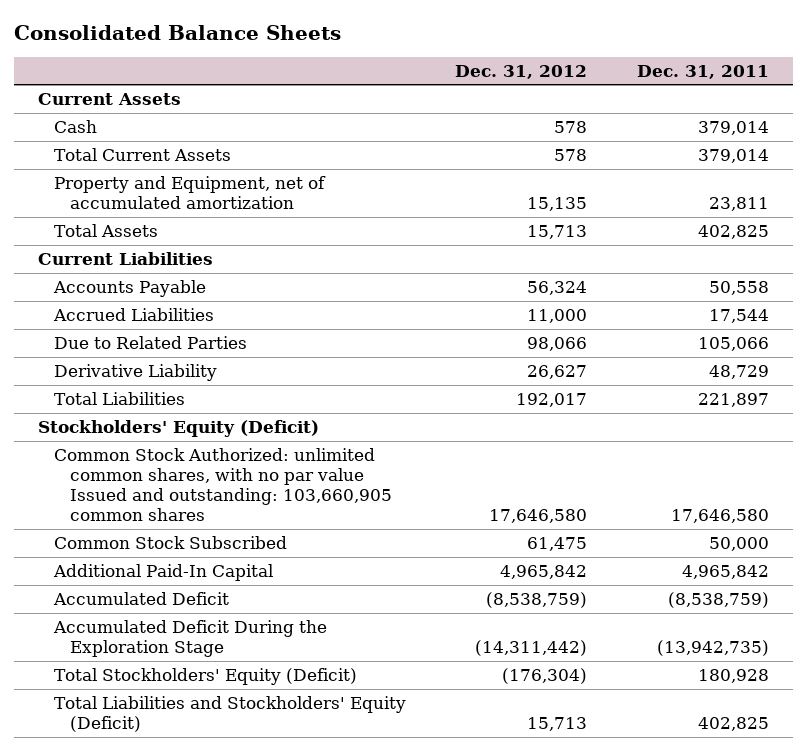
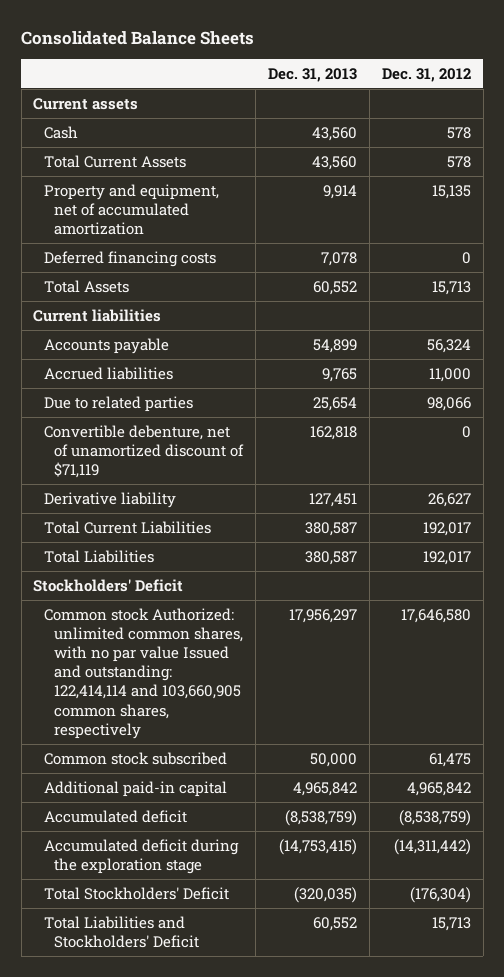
[636,64,769,79] Dec. 31, 2011 -> none
none -> [268,67,358,82] Dec. 31, 2013
[38,92,182,105] Current Assets -> [33,97,139,110] Current assets
[53,175,326,210] Property and Equipment, net of accumulated amortization -> [43,183,219,236] Property and equipment, net of accumulated amortization
none -> [43,250,216,267] Deferred financing costs
[38,251,214,265] Current Liabilities -> [33,308,162,322] Current liabilities
[52,279,206,297] Accounts Payable -> [43,337,169,354] Accounts payable
[52,307,214,321] Accrued Liabilities -> [43,366,173,380] Accrued liabilities
[53,335,247,349] Due to Related Parties -> [43,395,193,412] Due to related parties
none -> [43,424,245,479] Convertible debenture, net of unamortized discount of $71,119
[53,363,217,381] Derivative Liability -> [43,491,176,508] Derivative liability
none -> [43,520,211,534] Total Current Liabilities
[38,419,320,437] Stockholders' Equity (Deficit) -> [33,578,184,592] Stockholders' Deficit
[53,447,392,522] Common Stock Authorized: unlimited common shares, with no par value Issued and outstanding: 103,660,905 common shares -> [43,607,244,739] Common stock Authorized: unlimited common shares, with no par value Issued and outstanding: 122,414,114 and 103,660,905 common shares, respectively
[53,535,287,549] Common Stock Subscribed -> [43,751,227,765] Common stock subscribed
[52,563,273,581] Additional Paid-In Capital -> [43,780,227,797] Additional paid-in capital
[52,591,229,605] Accumulated Deficit -> [43,809,187,823] Accumulated deficit
[52,619,327,658] Accumulated Deficit During the Exploration Stage -> [43,838,239,874] Accumulated deficit during the exploration stage
[53,667,357,685] Total Stockholders' Equity (Deficit) -> [43,886,229,900] Total Stockholders' Deficit
[53,695,406,733] Total Liabilities and Stockholders' Equity (Deficit) -> [43,915,200,948] Total Liabilities and Stockholders' Deficit

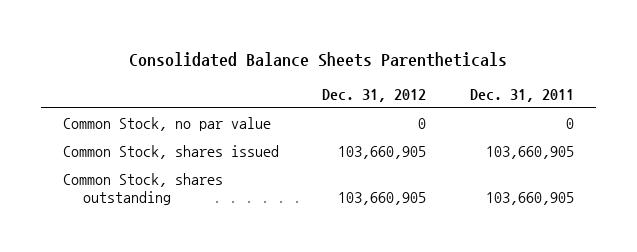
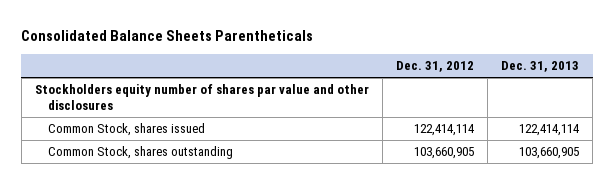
[470,88,575,102] Dec. 31, 2011 -> none
none -> [501,61,580,73] Dec. 31, 2013
[62,116,271,131] Common Stock, no par value -> none
none -> [34,84,369,111] Stockholders equity number of shares par value and other disclosures
[338,145,427,159] 103,660,905 -> [414,124,476,137] 122,414,114

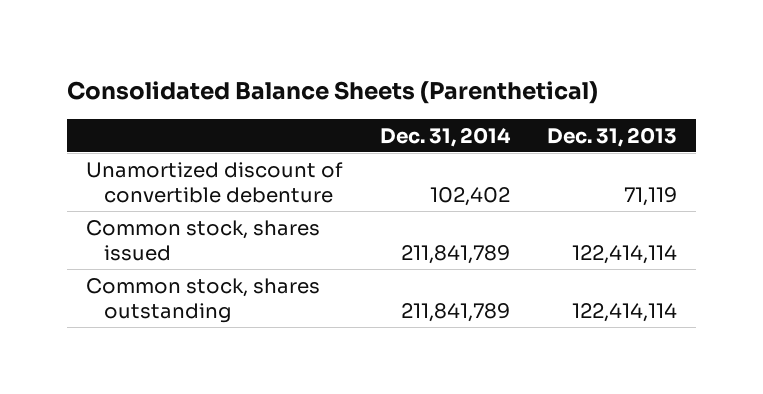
[21,30,314,42] Consolidated Balance Sheets Parentheticals -> [67,80,599,104] Consolidated Balance Sheets (Parenthetical)
[396,61,475,73] Dec. 31, 2012 -> none
none -> [380,126,512,147] Dec. 31, 2014
[34,84,369,111] Stockholders equity number of shares par value and other disclosures -> none
none -> [85,161,343,204] Unamortized discount of convertible debenture
[47,123,205,137] Common Stock, shares issued -> [85,219,320,262] Common stock, shares issued
[47,146,233,160] Common Stock, shares outstanding -> [85,277,320,324] Common stock, shares outstanding
[519,147,580,160] 103,660,905 -> [572,303,678,323] 122,414,114

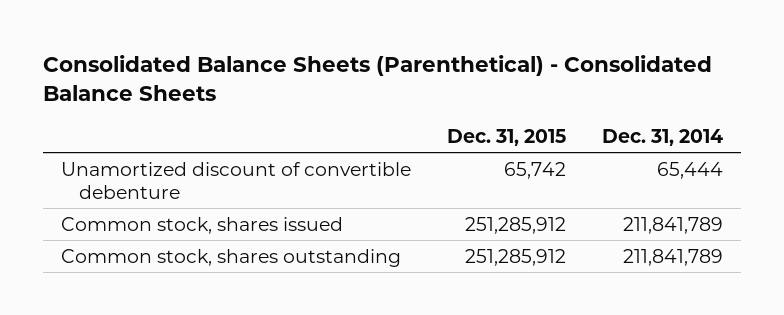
[67,80,599,104] Consolidated Balance Sheets (Parenthetical) -> [42,55,712,102] Consolidated Balance Sheets (Parenthetical) - Consolidated Balance Sheets
[547,126,678,147] Dec. 31, 2013 -> none
none -> [447,129,567,147] Dec. 31, 2015
[430,187,511,207] 102,402 -> [657,161,724,179] 65,444

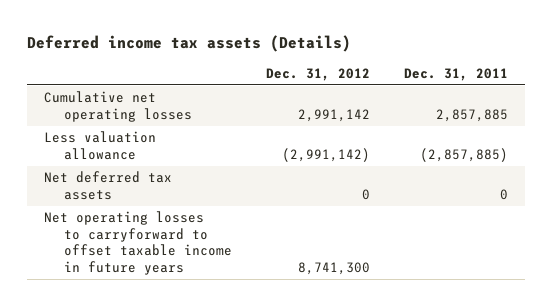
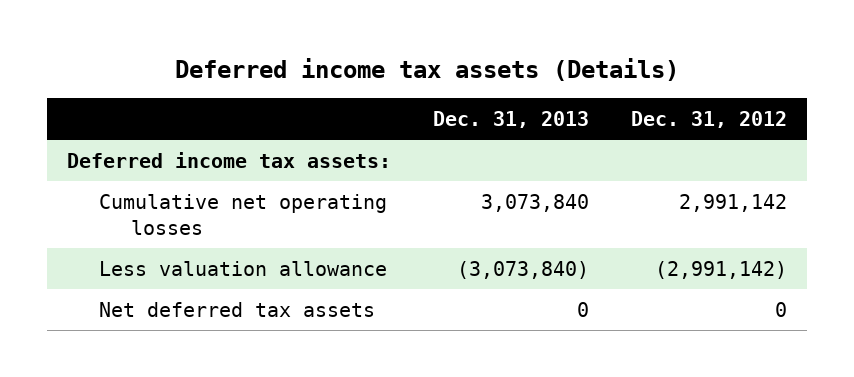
[404,67,509,81] Dec. 31, 2011 -> none
none -> [432,111,589,129] Dec. 31, 2013
none -> [67,151,392,168] Deferred income tax assets:
[44,211,233,275] Net operating losses to carryforward to offset taxable income in future years -> none

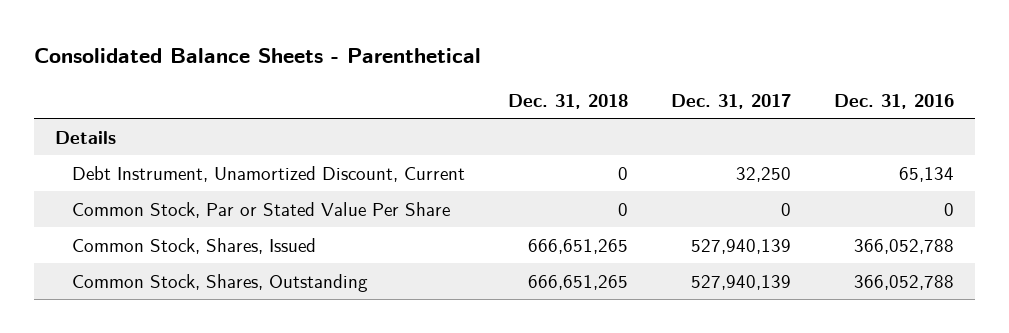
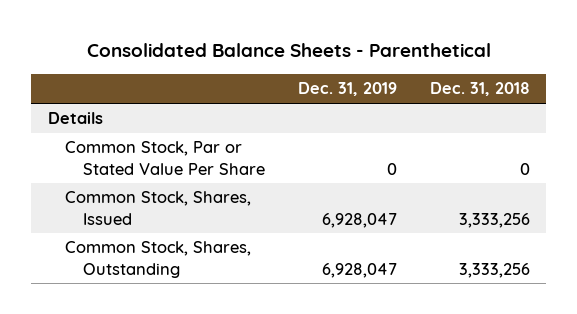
[670,94,791,110] Dec. 31, 2017 -> none
[833,94,954,110] Dec. 31, 2016 -> none
none -> [297,82,397,97] Dec. 31, 2019
[71,165,465,182] Debt Instrument, Unamortized Discount, Current -> none
[527,238,628,254] 666,651,265 -> [458,212,530,228] 3,333,256
[527,274,628,290] 666,651,265 -> [458,262,530,278] 3,333,256

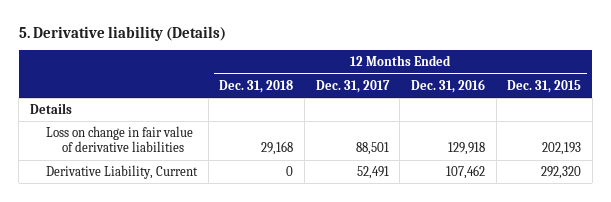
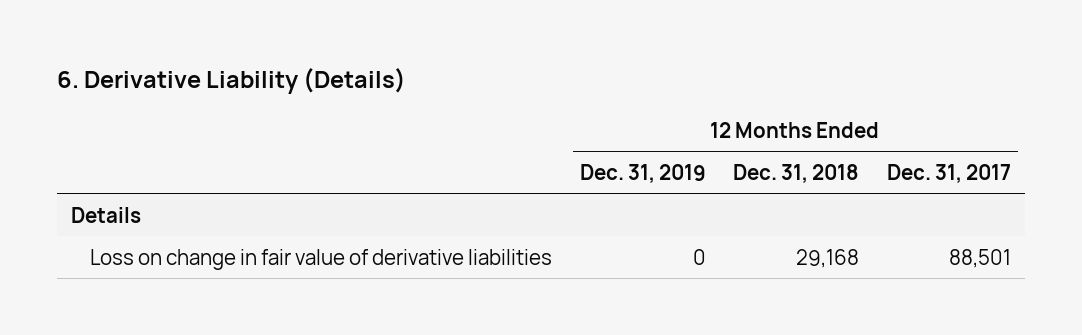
[18,26,226,42] 5. Derivative liability (Details) -> [56,68,406,95] 6. Derivative Liability (Details)
[411,78,486,93] Dec. 31, 2016 -> none
[507,79,582,93] Dec. 31, 2015 -> none
none -> [579,163,706,183] Dec. 31, 2019
[46,164,199,179] Derivative Liability, Current -> none

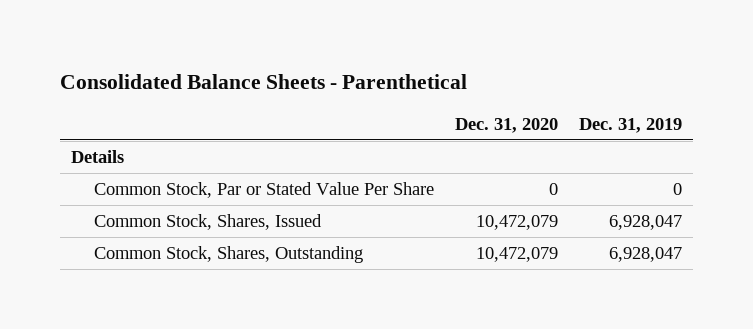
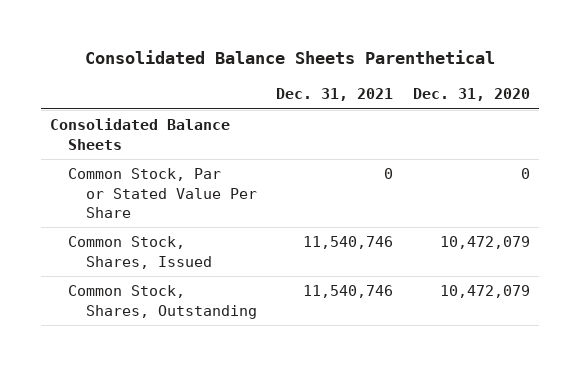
[60,74,468,90] Consolidated Balance Sheets - Parenthetical -> [85,49,496,64] Consolidated Balance Sheets Parenthetical
[579,117,683,133] Dec. 31, 2019 -> none
none -> [276,87,394,101] Dec. 31, 2021
[71,150,125,164] Details -> [50,118,231,150] Consolidated Balance Sheets

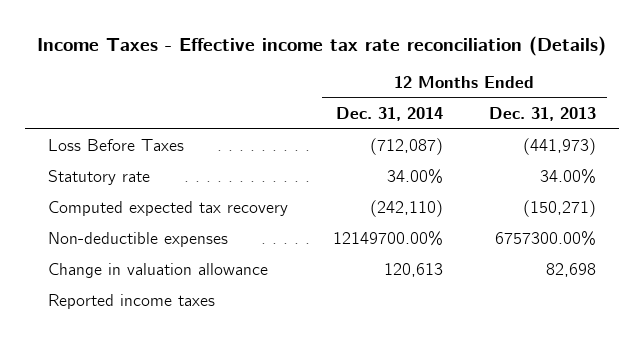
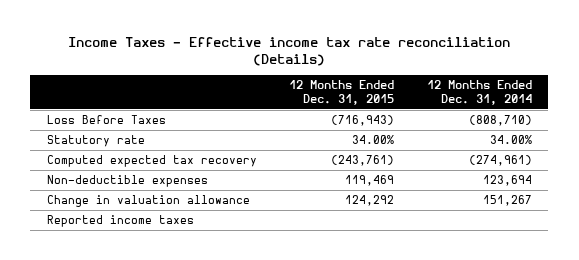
[488,106,596,121] Dec. 31, 2013 -> none
none -> [289,80,395,105] 12 Months Ended Dec. 31, 2015
[370,138,444,156] (712,087) -> [469,115,533,127] (808,710)
[370,200,444,218] (242,110) -> [469,155,533,167] (274,961)
[333,231,444,247] 12149700.00% -> [483,175,533,187] 123,694
[384,263,444,278] 120,613 -> [483,195,533,207] 151,267

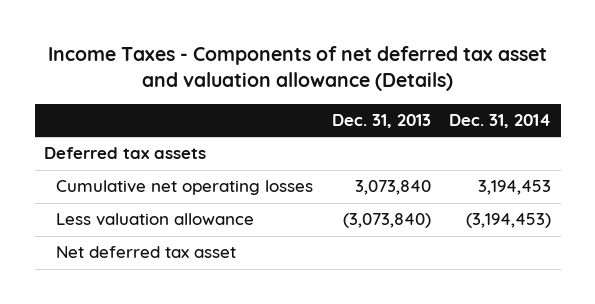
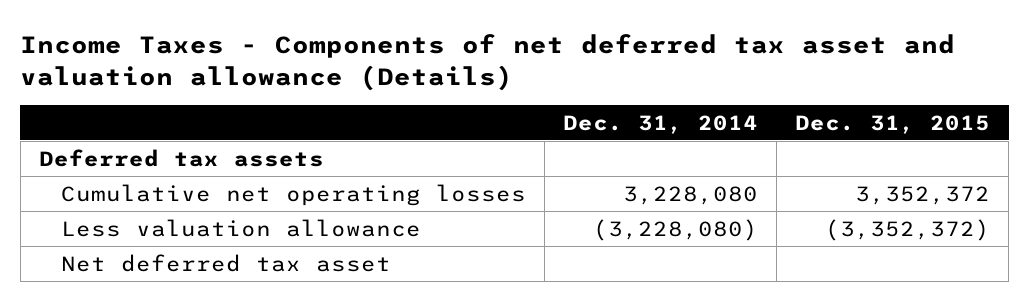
[331,113,431,128] Dec. 31, 2013 -> none
none -> [795,114,991,134] Dec. 31, 2015
[478,180,552,196] 3,194,453 -> [623,185,759,205] 3,228,080
[466,213,552,229] (3,194,453) -> [593,218,759,241] (3,228,080)

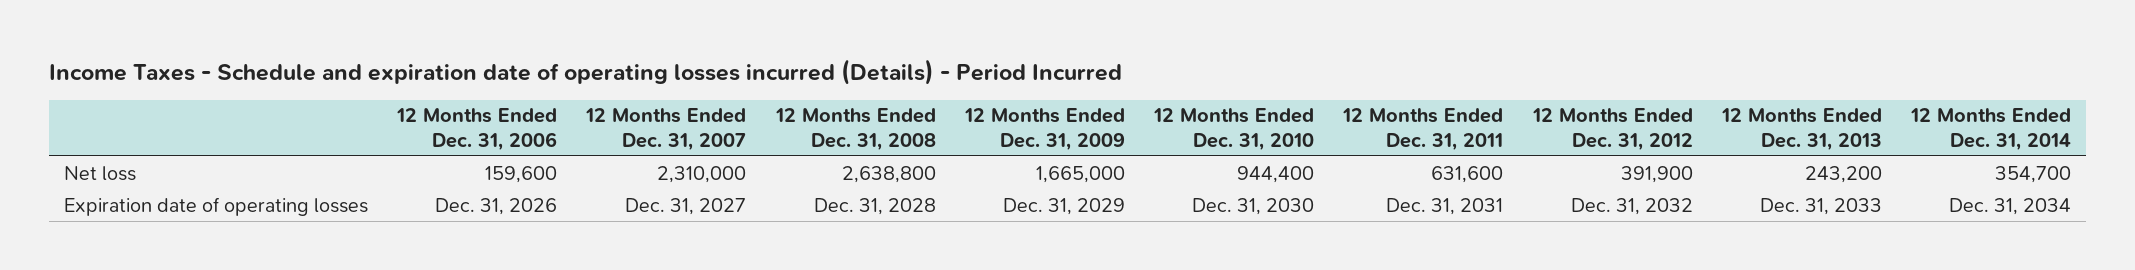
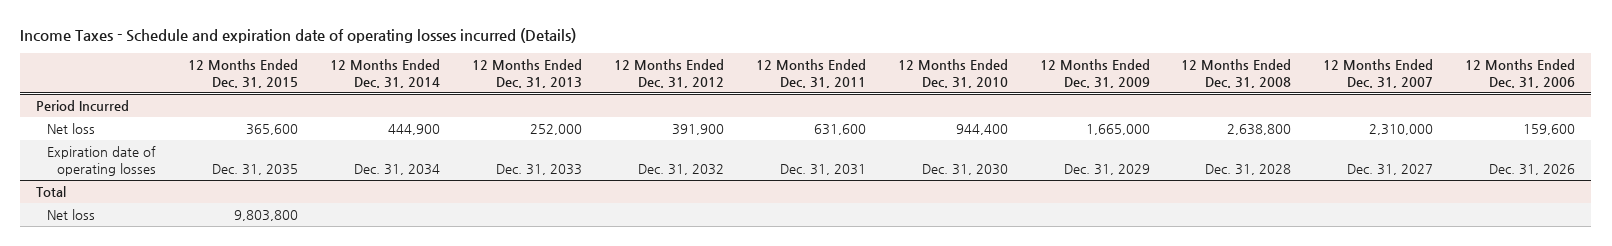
[48,58,1122,85] Income Taxes - Schedule and expiration date of operating losses incurred (Details) - Period Incurred -> [20,28,577,44] Income Taxes - Schedule and expiration date of operating losses incurred (Details)
none -> [187,59,298,88] 12 Months Ended Dec. 31, 2015
none -> [36,100,130,112] Period Incurred
[1804,165,1882,183] 243,200 -> [529,124,582,136] 252,000
[1995,165,2072,183] 354,700 -> [387,124,440,136] 444,900
none -> [36,186,67,198] Total
none -> [46,209,95,221] Net loss

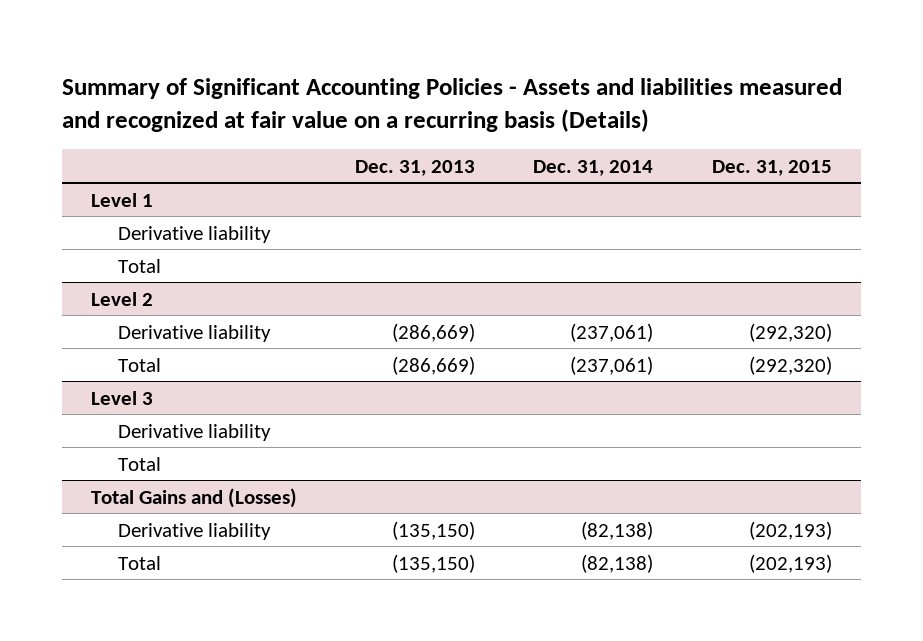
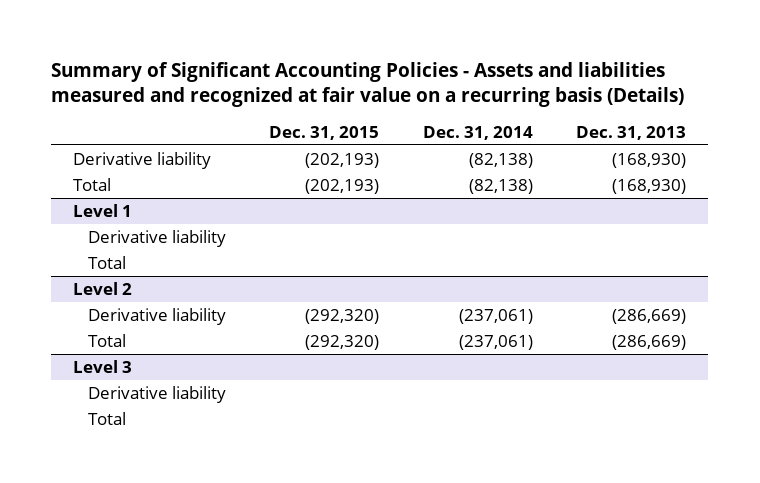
none -> [73,151,212,169] Derivative liability
none -> [73,177,112,191] Total
[91,487,298,508] Total Gains and (Losses) -> none
[117,522,271,540] Derivative liability -> none
[117,555,161,570] Total -> none

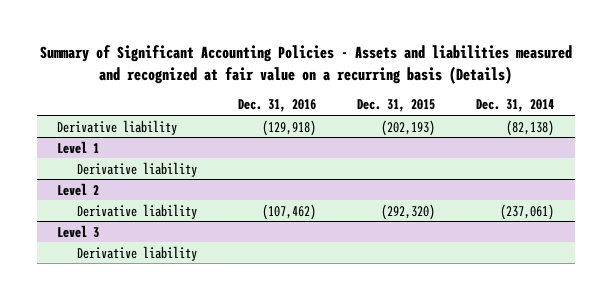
[576,125,687,140] Dec. 31, 2013 -> none
none -> [237,99,316,113] Dec. 31, 2016
[73,177,112,191] Total -> none
[87,255,126,269] Total -> none
[87,333,126,347] Total -> none
[87,411,126,425] Total -> none

